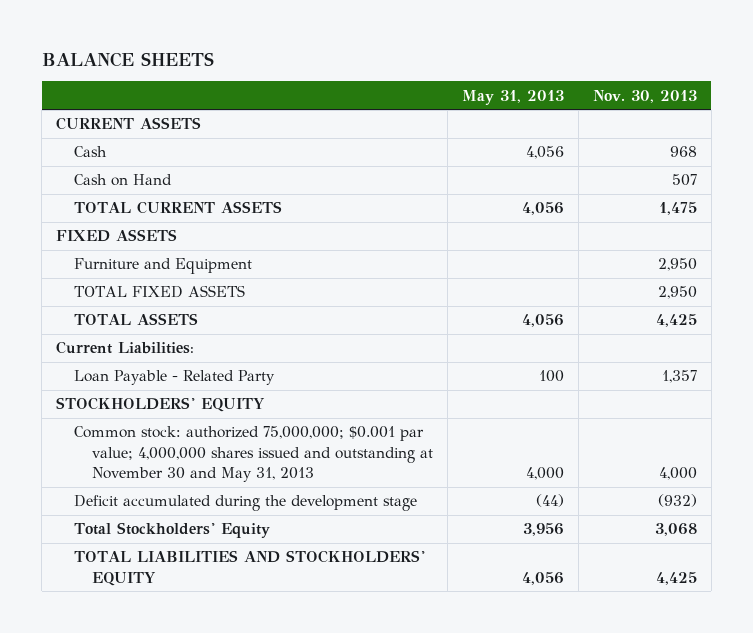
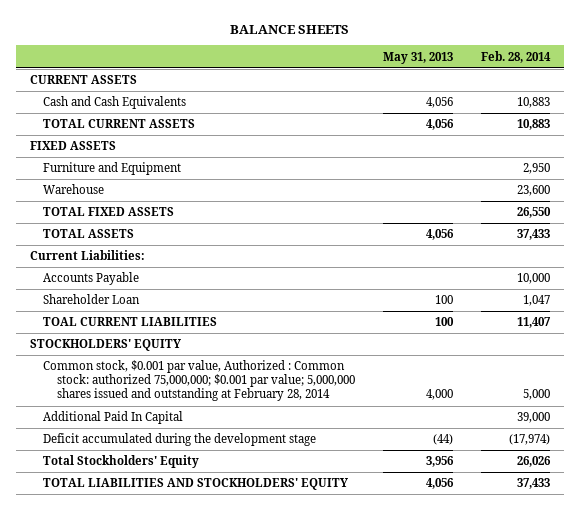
[593,89,698,103] Nov. 30, 2013 -> none
none -> [480,50,551,63] Feb. 28, 2014
[74,174,173,187] Cash on Hand -> none
[74,146,108,158] Cash -> [43,96,187,110] Cash and Cash Equivalents
none -> [43,184,105,195] Warehouse
[74,370,276,386] Loan Payable - Related Party -> none
none -> [43,272,140,286] Accounts Payable
none -> [43,294,141,305] Shareholder Loan
none -> [43,317,218,327] TOAL CURRENT LIABILITIES
[74,426,434,482] Common stock: authorized 75,000,000; $0.001 par value; 4,000,000 shares issued and outstanding at November 30 and May 31, 2013 -> [43,360,355,402] Common stock, $0.001 par value, Authorized : Common stock: authorized 75,000,000; $0.001 par value; 5,000,000 shares issued and outstanding at February 28, 2014
none -> [43,411,184,425] Additional Paid In Capital

